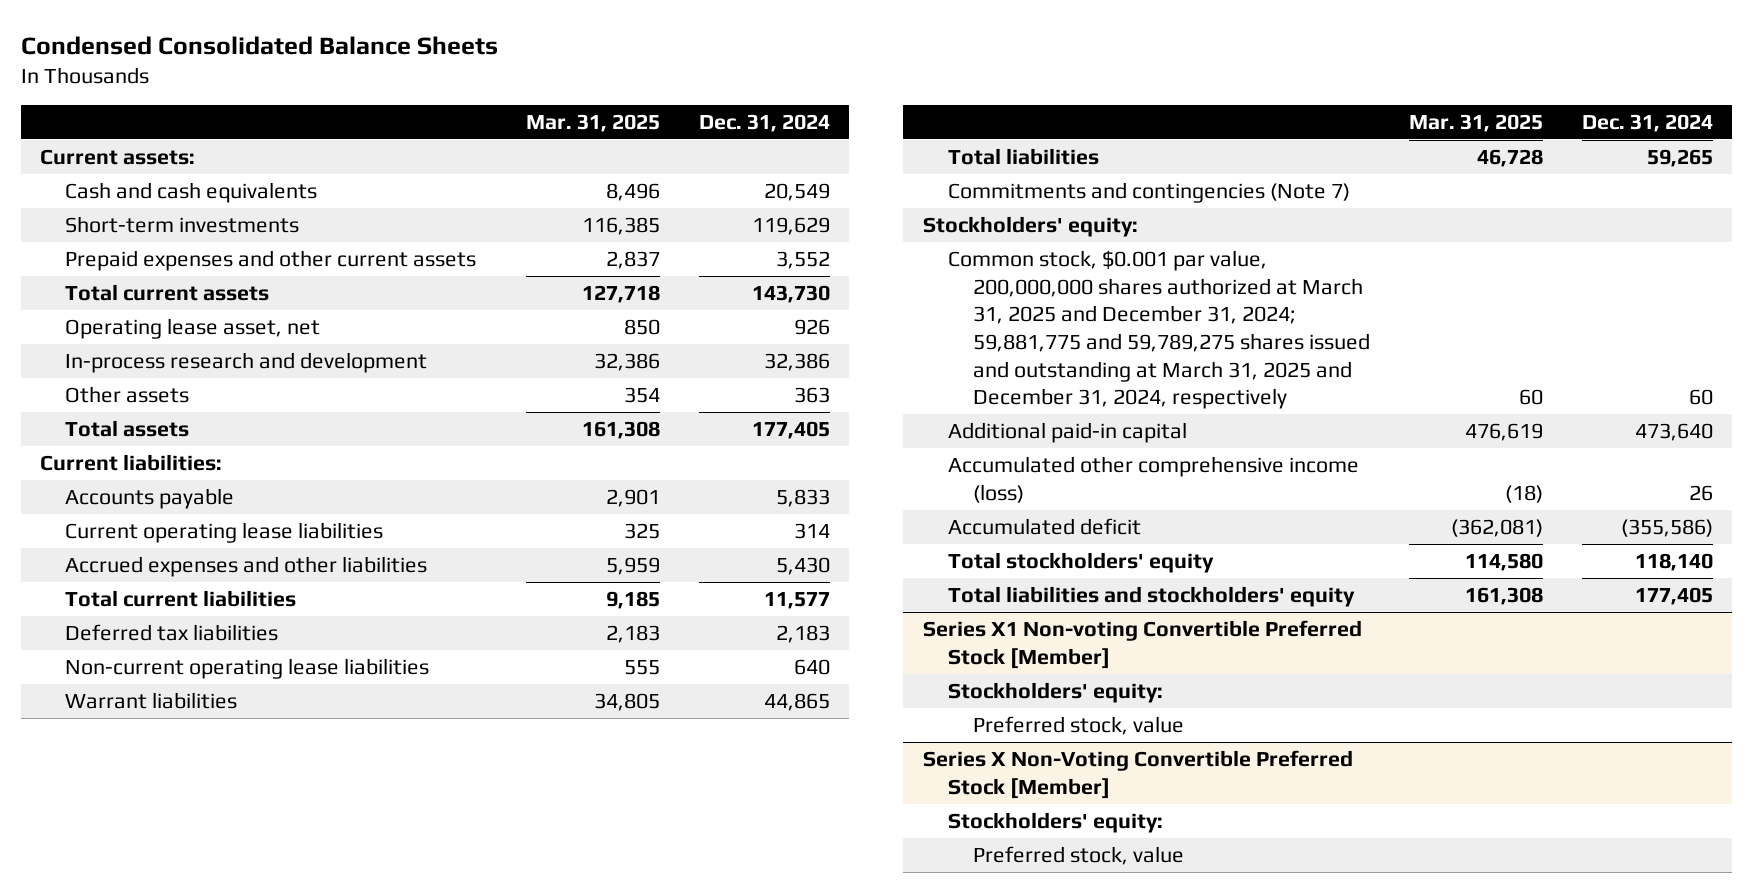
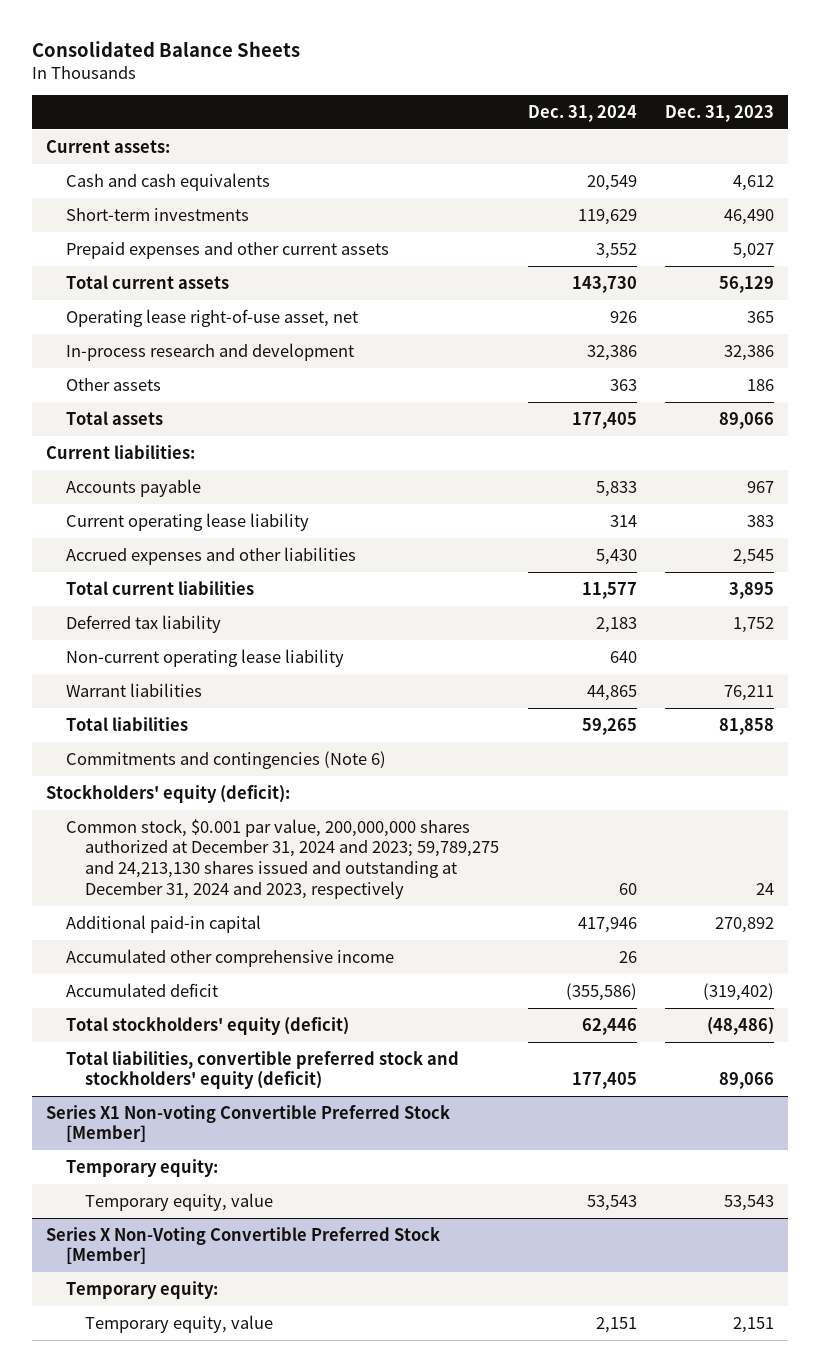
[20,36,498,56] Condensed Consolidated Balance Sheets -> [31,40,300,57] Consolidated Balance Sheets
[526,113,661,132] Mar. 31, 2025 -> none
none -> [665,104,775,122] Dec. 31, 2023
[65,318,321,340] Operating lease asset, net -> [65,308,358,327] Operating lease right-of-use asset, net
[65,522,384,544] Current operating lease liabilities -> [65,512,309,531] Current operating lease liability
[65,624,279,642] Deferred tax liabilities -> [65,614,221,633] Deferred tax liability
[65,658,430,680] Non-current operating lease liabilities -> [65,648,344,667] Non-current operating lease liability
[947,182,1350,204] Commitments and contingencies (Note 7) -> [65,750,386,769] Commitments and contingencies (Note 6)
[922,216,1138,238] Stockholders' equity: -> [45,784,290,803] Stockholders' equity (deficit):
[947,250,1370,410] Common stock, $0.001 par value, 200,000,000 shares authorized at March 31, 2025 and December 31, 2024; 59,881,775 and 59,789,275 shares issued and outstanding at March 31, 2025 and December 31, 2024, respectively -> [65,818,500,899] Common stock, $0.001 par value, 200,000,000 shares authorized at December 31, 2024 and 2023; 59,789,275 and 24,213,130 shares issued and outstanding at December 31, 2024 and 2023, respectively
[1634,423,1713,442] 473,640 -> [577,916,637,933] 417,946
[947,456,1359,503] Accumulated other comprehensive income (loss) -> [65,948,394,967] Accumulated other comprehensive income
[947,552,1214,574] Total stockholders' equity -> [65,1016,349,1035] Total stockholders' equity (deficit)
[1634,553,1713,572] 118,140 -> [581,1017,637,1035] 62,446
[947,586,1355,608] Total liabilities and stockholders' equity -> [65,1050,459,1090] Total liabilities, convertible preferred stock and stockholders' equity (deficit)
[947,682,1163,704] Stockholders' equity: -> none
[972,716,1184,736] Preferred stock, value -> none
none -> [65,1158,218,1177] Temporary equity:
none -> [85,1192,274,1211] Temporary equity, value
[947,812,1163,834] Stockholders' equity: -> none
[972,846,1184,866] Preferred stock, value -> none
none -> [65,1280,218,1299] Temporary equity:
none -> [85,1314,274,1333] Temporary equity, value

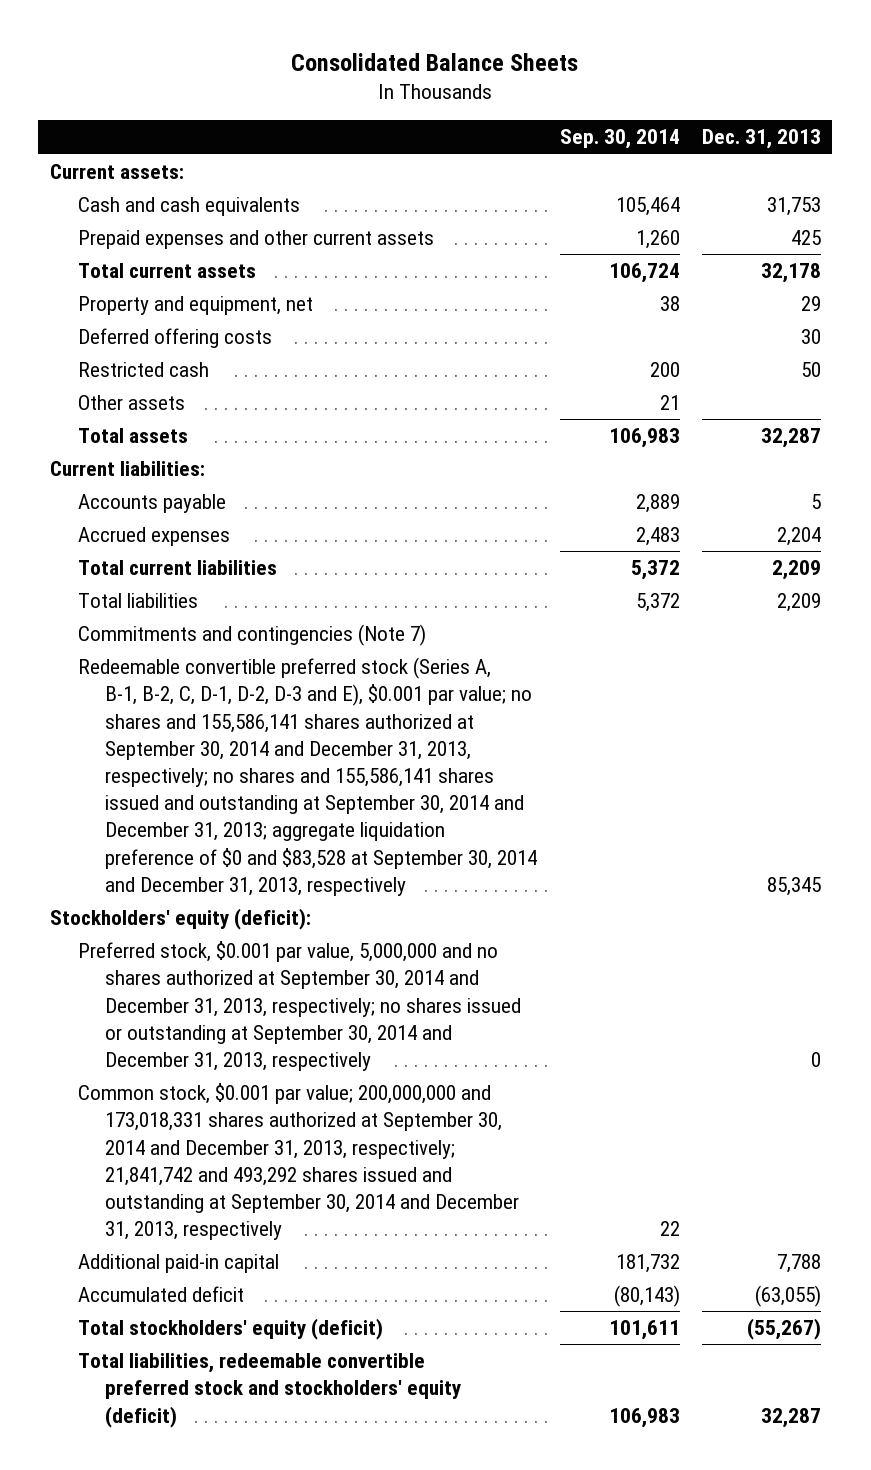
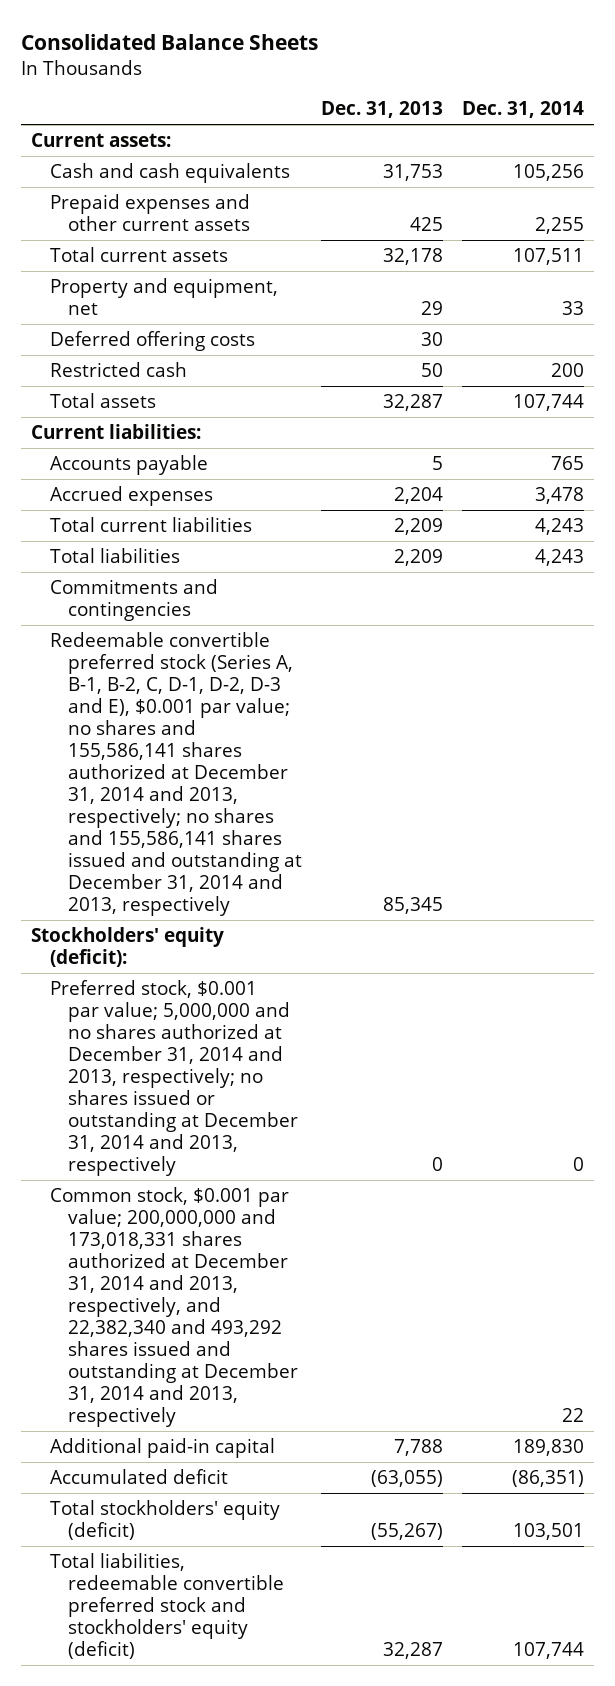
[559,129,680,150] Sep. 30, 2014 -> none
none -> [462,101,585,119] Dec. 31, 2014
[77,395,185,411] Other assets -> none
[77,624,426,647] Commitments and contingencies (Note 7) -> [49,579,218,622] Commitments and contingencies
[77,657,538,896] Redeemable convertible preferred stock (Series A, B-1, B-2, C, D-1, D-2, D-3 and E), $0.001 par value; no shares and 155,586,141 shares authorized at September 30, 2014 and December 31, 2013, respectively; no shares and 155,586,141 shares issued and outstanding at September 30, 2014 and December 31, 2013; aggregate liquidation preference of $0 and $83,528 at September 30, 2014 and December 31, 2013, respectively -> [49,632,303,917] Redeemable convertible preferred stock (Series A, B-1, B-2, C, D-1, D-2, D-3 and E), $0.001 par value; no shares and 155,586,141 shares authorized at December 31, 2014 and 2013, respectively; no shares and 155,586,141 shares issued and outstanding at December 31, 2014 and 2013, respectively
[77,941,522,1071] Preferred stock, $0.001 par value, 5,000,000 and no shares authorized at September 30, 2014 and December 31, 2013, respectively; no shares issued or outstanding at September 30, 2014 and December 31, 2013, respectively -> [49,980,299,1177] Preferred stock, $0.001 par value; 5,000,000 and no shares authorized at December 31, 2014 and 2013, respectively; no shares issued or outstanding at December 31, 2014 and 2013, respectively
[77,1083,520,1241] Common stock, $0.001 par value; 200,000,000 and 173,018,331 shares authorized at September 30, 2014 and December 31, 2013, respectively; 21,841,742 and 493,292 shares issued and outstanding at September 30, 2014 and December 31, 2013, respectively -> [49,1187,299,1428] Common stock, $0.001 par value; 200,000,000 and 173,018,331 shares authorized at December 31, 2014 and 2013, respectively, and 22,382,340 and 493,292 shares issued and outstanding at December 31, 2014 and 2013, respectively

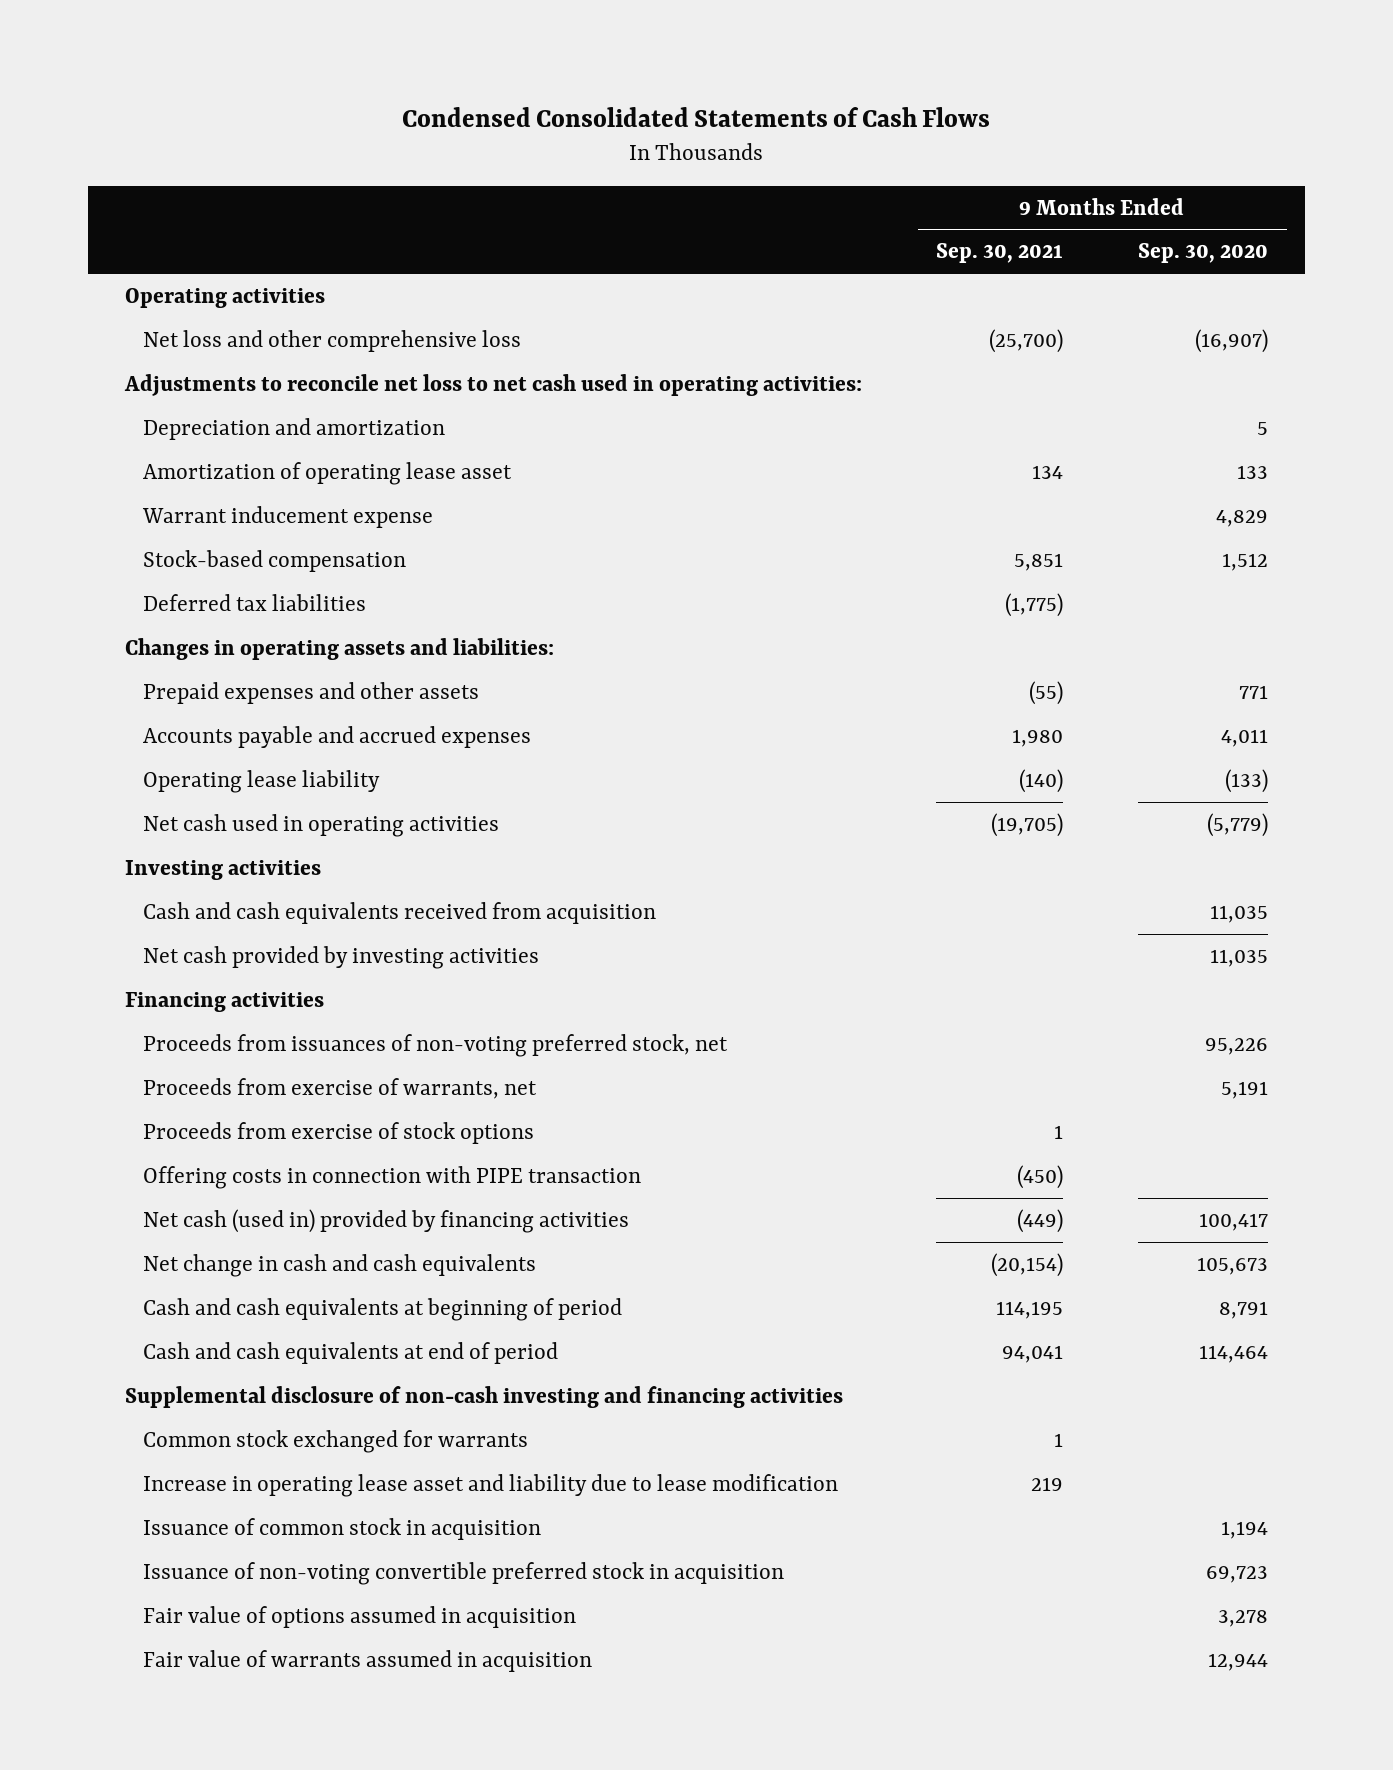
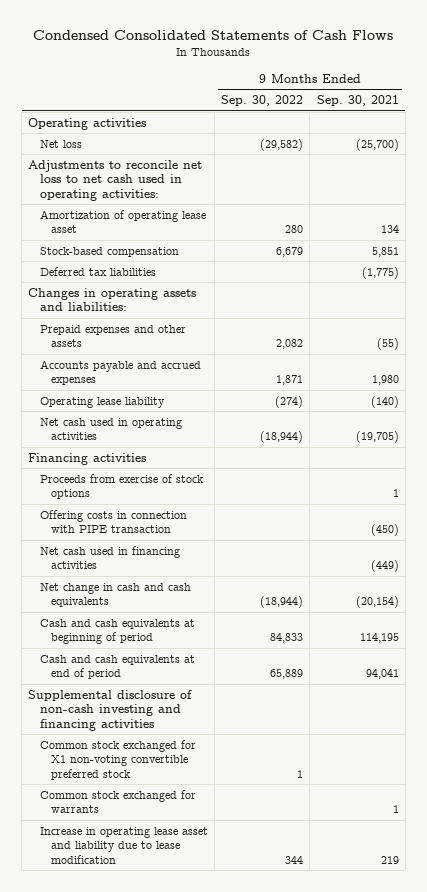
[1137,243,1268,264] Sep. 30, 2020 -> none
none -> [221,94,304,106] Sep. 30, 2022
[142,330,521,353] Net loss and other comprehensive loss -> [39,139,82,148] Net loss
[142,418,445,441] Depreciation and amortization -> none
[141,506,433,529] Warrant inducement expense -> none
[124,860,321,881] Investing activities -> none
[142,902,656,925] Cash and cash equivalents received from acquisition -> none
[142,946,539,970] Net cash provided by investing activities -> none
[142,1034,728,1058] Proceeds from issuances of non-voting preferred stock, net -> none
[142,1078,537,1100] Proceeds from exercise of warrants, net -> none
[142,1209,629,1234] Net cash (used in) provided by financing activities -> [39,545,180,570] Net cash used in financing activities
none -> [39,739,196,780] Common stock exchanged for X1 non-voting convertible preferred stock
[142,1518,541,1541] Issuance of common stock in acquisition -> none
[142,1562,784,1586] Issuance of non-voting convertible preferred stock in acquisition -> none
[142,1606,576,1629] Fair value of options assumed in acquisition -> none
[142,1650,592,1673] Fair value of warrants assumed in acquisition -> none

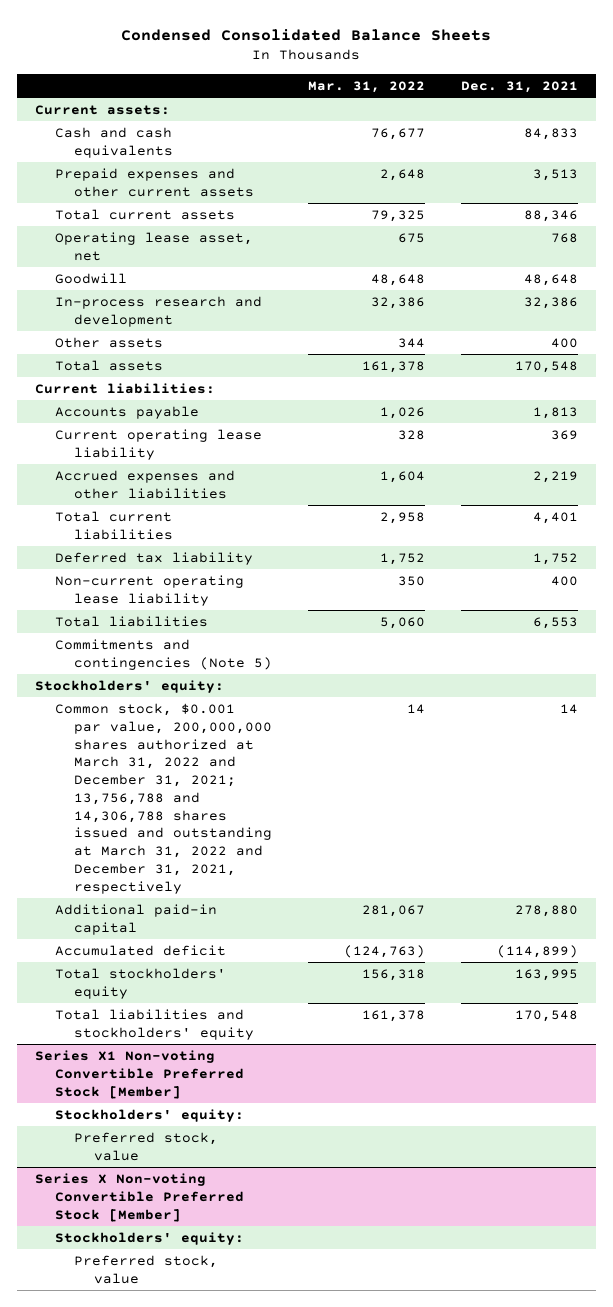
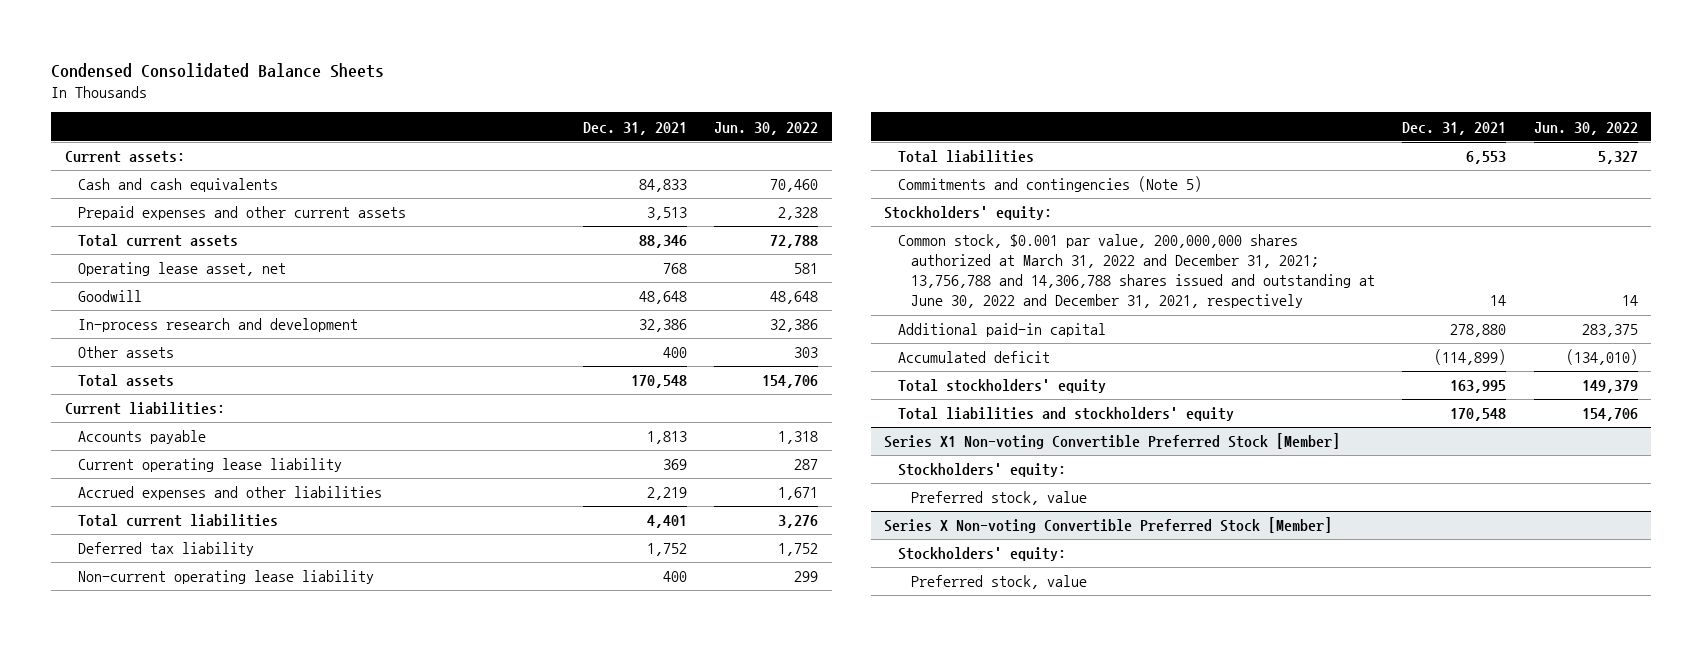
[308,80,426,93] Mar. 31, 2022 -> none
none -> [714,121,819,135] Jun. 30, 2022
[54,702,273,894] Common stock, $0.001 par value, 200,000,000 shares authorized at March 31, 2022 and December 31, 2021; 13,756,788 and 14,306,788 shares issued and outstanding at March 31, 2022 and December 31, 2021, respectively -> [897,234,1376,309] Common stock, $0.001 par value, 200,000,000 shares authorized at March 31, 2022 and December 31, 2021; 13,756,788 and 14,306,788 shares issued and outstanding at June 30, 2022 and December 31, 2021, respectively

